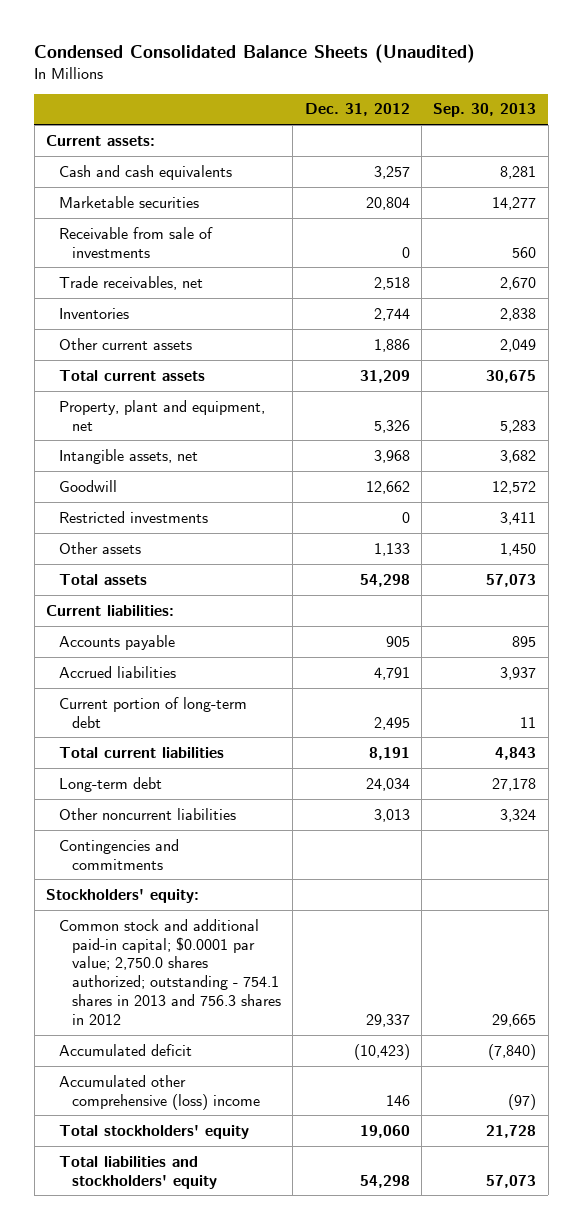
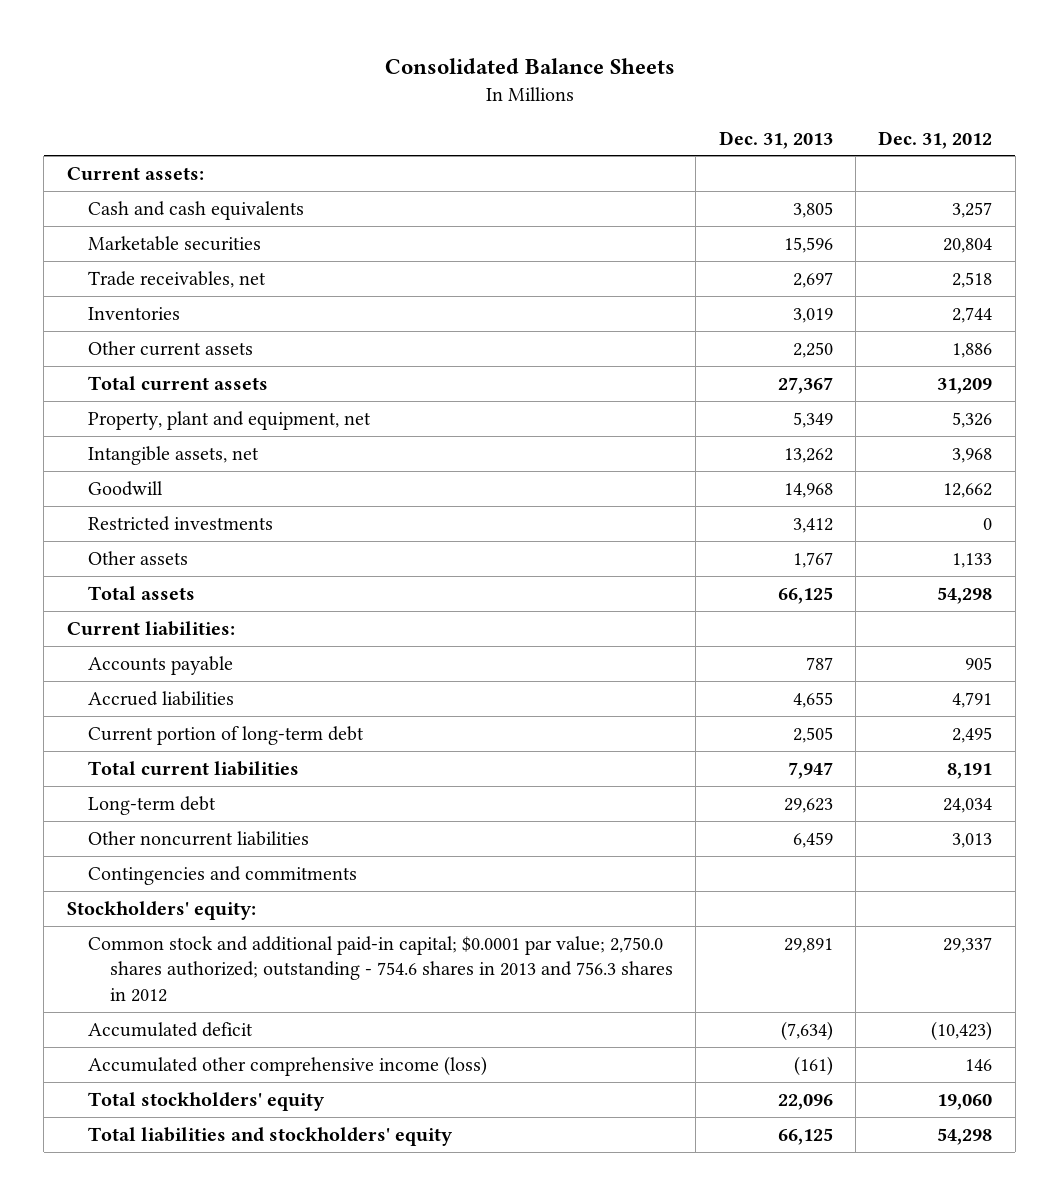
[34,43,476,63] Condensed Consolidated Balance Sheets (Unaudited) -> [384,58,675,75] Consolidated Balance Sheets
[433,103,537,118] Sep. 30, 2013 -> none
none -> [718,130,833,149] Dec. 31, 2013
[59,226,214,258] Receivable from sale of investments -> none
[59,918,281,1026] Common stock and additional paid-in capital; $0.0001 par value; 2,750.0 shares authorized; outstanding - 754.1 shares in 2013 and 756.3 shares in 2012 -> [88,935,674,1003] Common stock and additional paid-in capital; $0.0001 par value; 2,750.0 shares authorized; outstanding - 754.6 shares in 2013 and 756.3 shares in 2012
[59,1074,260,1110] Accumulated other comprehensive (loss) income -> [88,1055,488,1076] Accumulated other comprehensive income (loss)

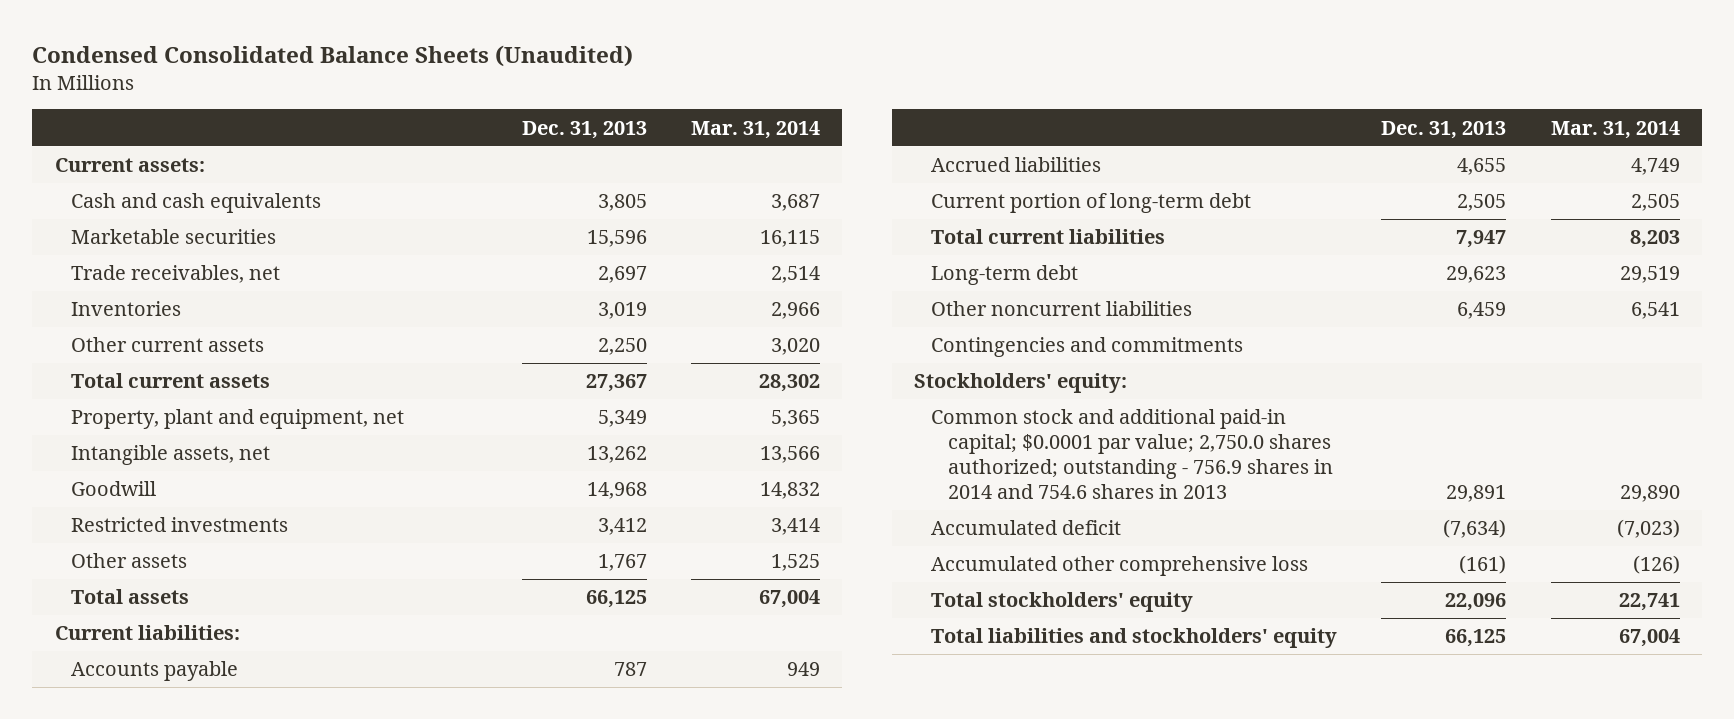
[384,58,675,75] Consolidated Balance Sheets -> [32,45,634,68] Condensed Consolidated Balance Sheets (Unaudited)
[878,130,993,149] Dec. 31, 2012 -> none
none -> [691,120,821,139] Mar. 31, 2014
[88,935,674,1003] Common stock and additional paid-in capital; $0.0001 par value; 2,750.0 shares authorized; outstanding - 754.6 shares in 2013 and 756.3 shares in 2012 -> [930,409,1333,500] Common stock and additional paid-in capital; $0.0001 par value; 2,750.0 shares authorized; outstanding - 756.9 shares in 2014 and 754.6 shares in 2013
[88,1055,488,1076] Accumulated other comprehensive income (loss) -> [930,556,1308,577] Accumulated other comprehensive loss

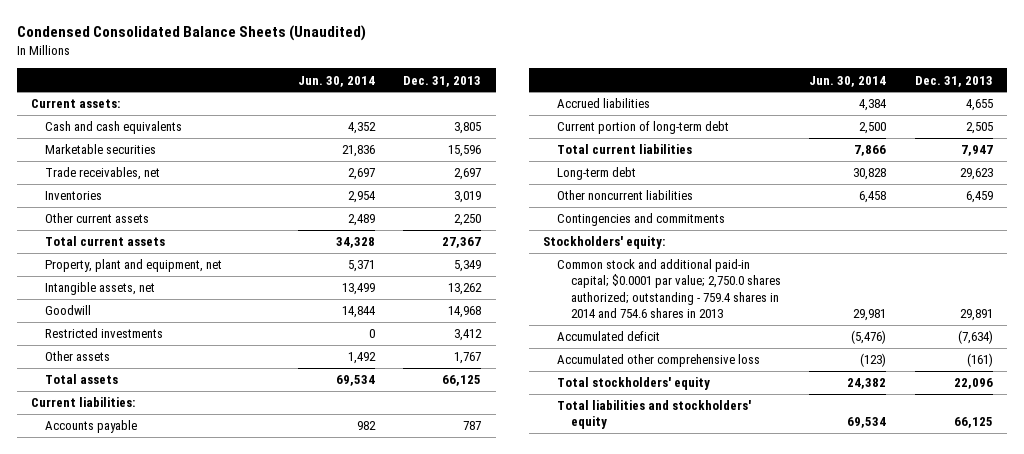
[691,120,821,139] Mar. 31, 2014 -> none
none -> [297,75,375,87] Jun. 30, 2014
[930,409,1333,500] Common stock and additional paid-in capital; $0.0001 par value; 2,750.0 shares authorized; outstanding - 756.9 shares in 2014 and 754.6 shares in 2013 -> [556,259,781,318] Common stock and additional paid-in capital; $0.0001 par value; 2,750.0 shares authorized; outstanding - 759.4 shares in 2014 and 754.6 shares in 2013

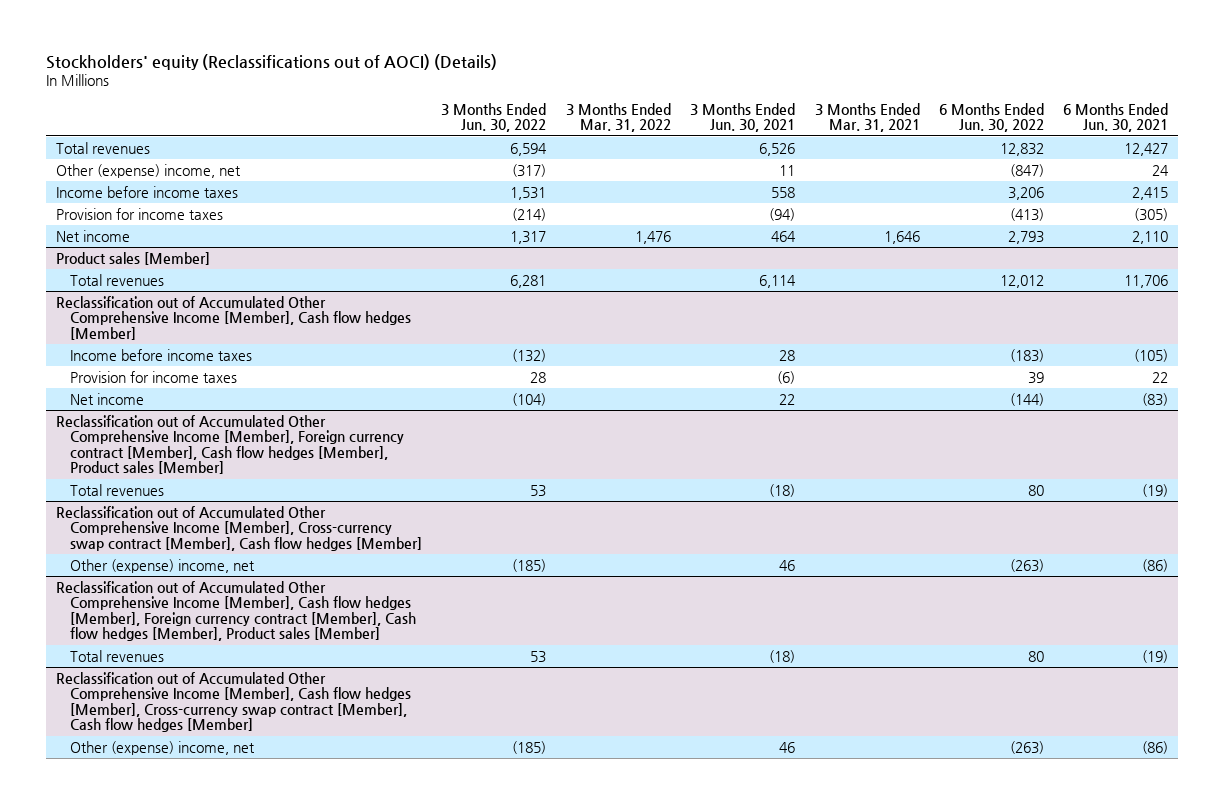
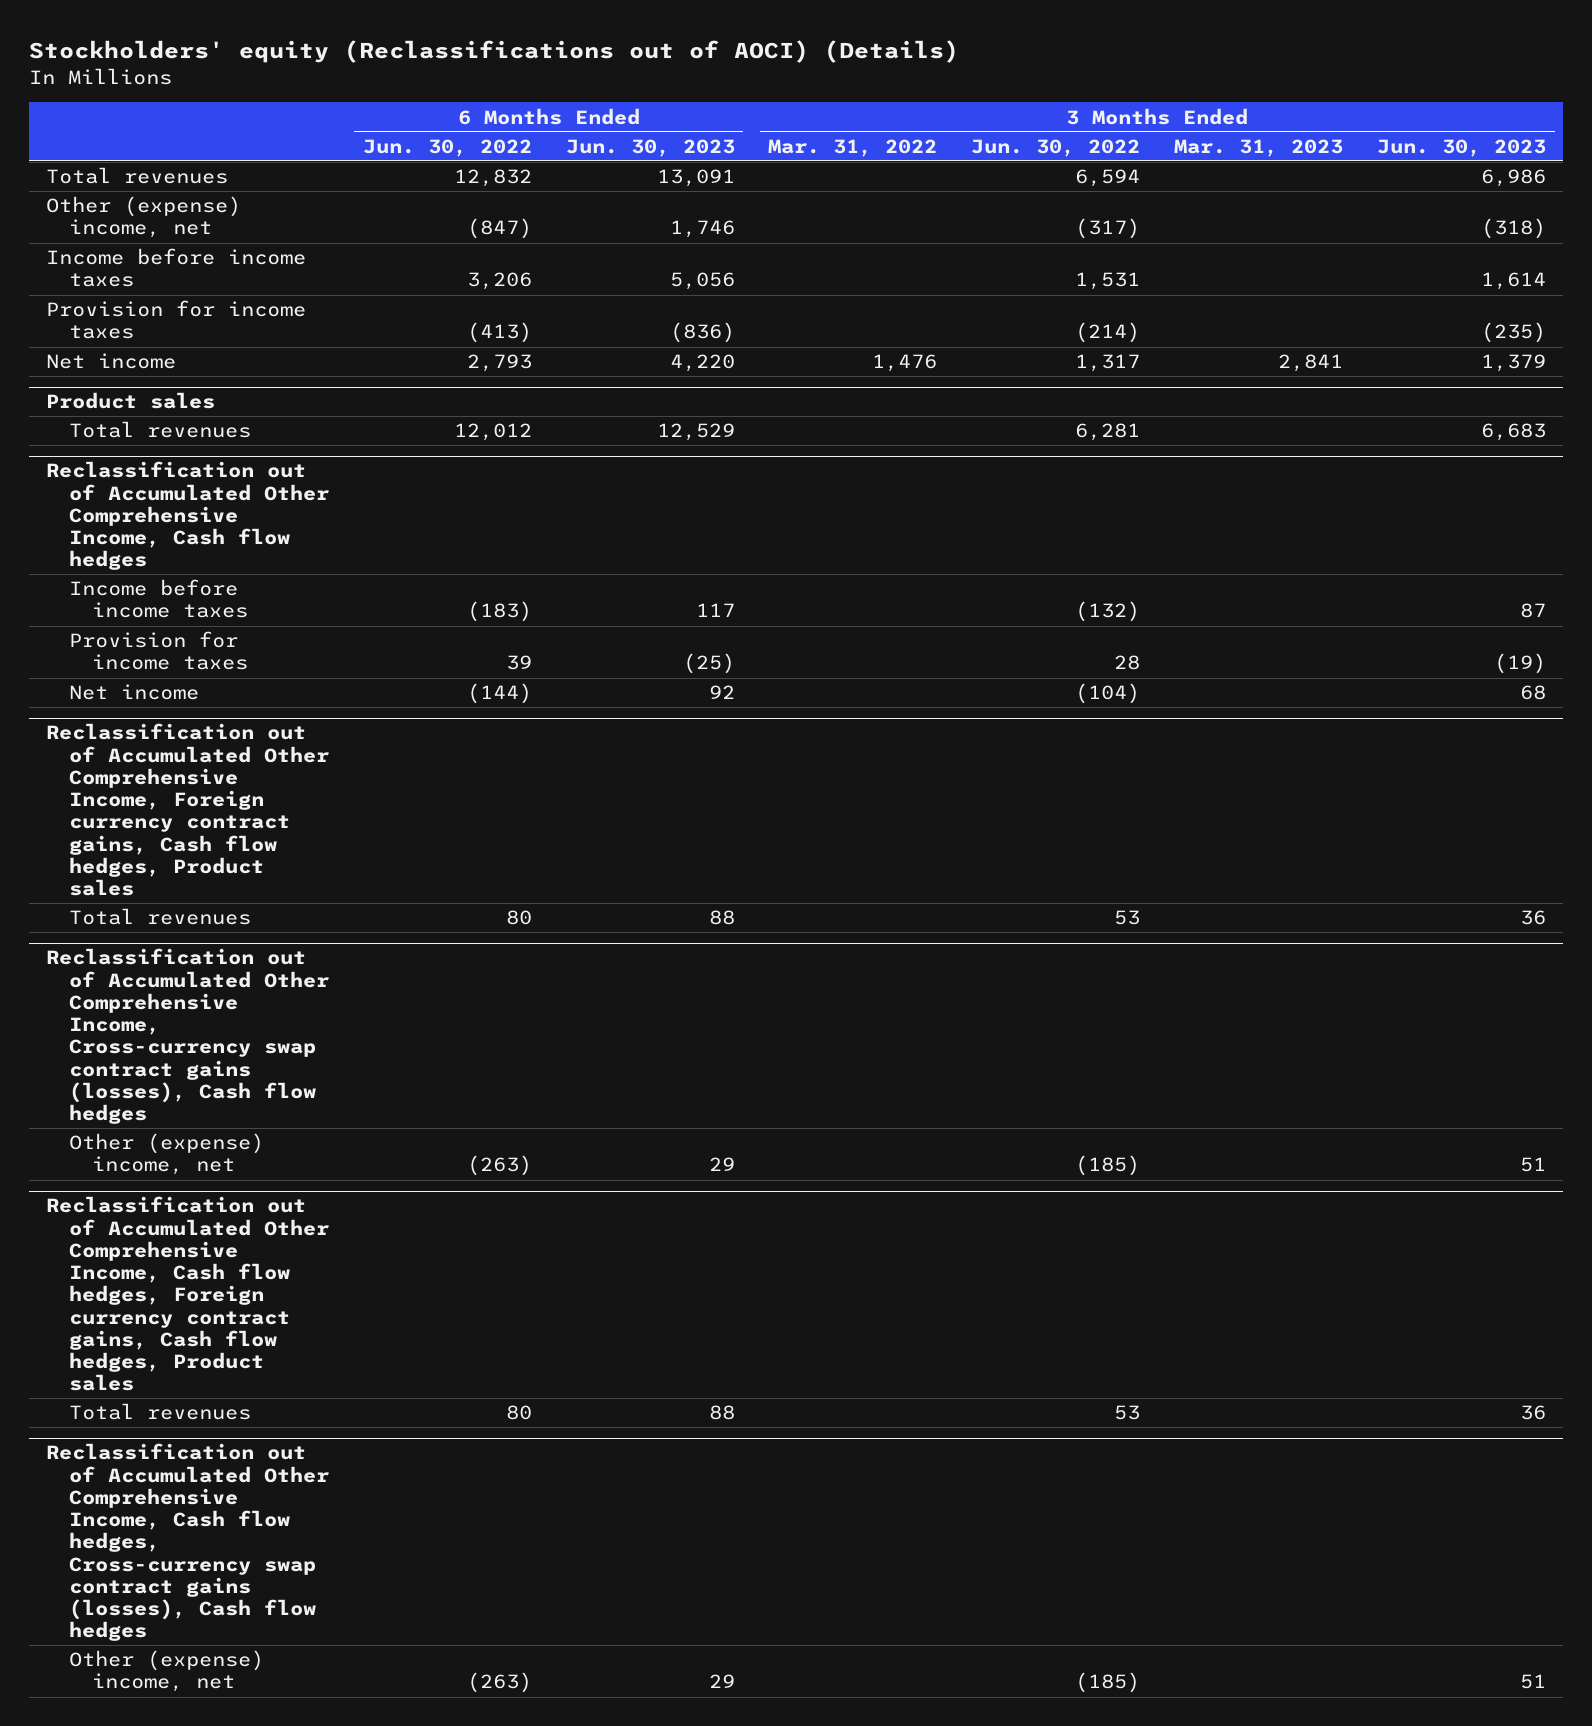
[690,102,796,133] 3 Months Ended Jun. 30, 2021 -> none
[814,102,920,133] 3 Months Ended Mar. 31, 2021 -> none
[1063,102,1169,133] 6 Months Ended Jun. 30, 2021 -> none
none -> [565,138,735,157] Jun. 30, 2023
none -> [1174,138,1344,157] Mar. 31, 2023
none -> [1377,138,1547,157] Jun. 30, 2023
[55,251,210,265] Product sales [Member] -> [45,392,215,410] Product sales
[55,295,411,340] Reclassification out of Accumulated Other Comprehensive Income [Member], Cash flow hedges [Member] -> [45,461,330,571] Reclassification out of Accumulated Other Comprehensive Income, Cash flow hedges
[55,414,404,475] Reclassification out of Accumulated Other Comprehensive Income [Member], Foreign currency contract [Member], Cash flow hedges [Member], Product sales [Member] -> [45,723,330,897] Reclassification out of Accumulated Other Comprehensive Income, Foreign currency contract gains, Cash flow hedges, Product sales
[55,505,422,551] Reclassification out of Accumulated Other Comprehensive Income [Member], Cross-currency swap contract [Member], Cash flow hedges [Member] -> [45,948,330,1125] Reclassification out of Accumulated Other Comprehensive Income, Cross-currency swap contract gains (losses), Cash flow hedges
[55,580,416,642] Reclassification out of Accumulated Other Comprehensive Income [Member], Cash flow hedges [Member], Foreign currency contract [Member], Cash flow hedges [Member], Product sales [Member] -> [45,1196,330,1392] Reclassification out of Accumulated Other Comprehensive Income, Cash flow hedges, Foreign currency contract gains, Cash flow hedges, Product sales
[55,671,411,733] Reclassification out of Accumulated Other Comprehensive Income [Member], Cash flow hedges [Member], Cross-currency swap contract [Member], Cash flow hedges [Member] -> [45,1443,330,1642] Reclassification out of Accumulated Other Comprehensive Income, Cash flow hedges, Cross-currency swap contract gains (losses), Cash flow hedges

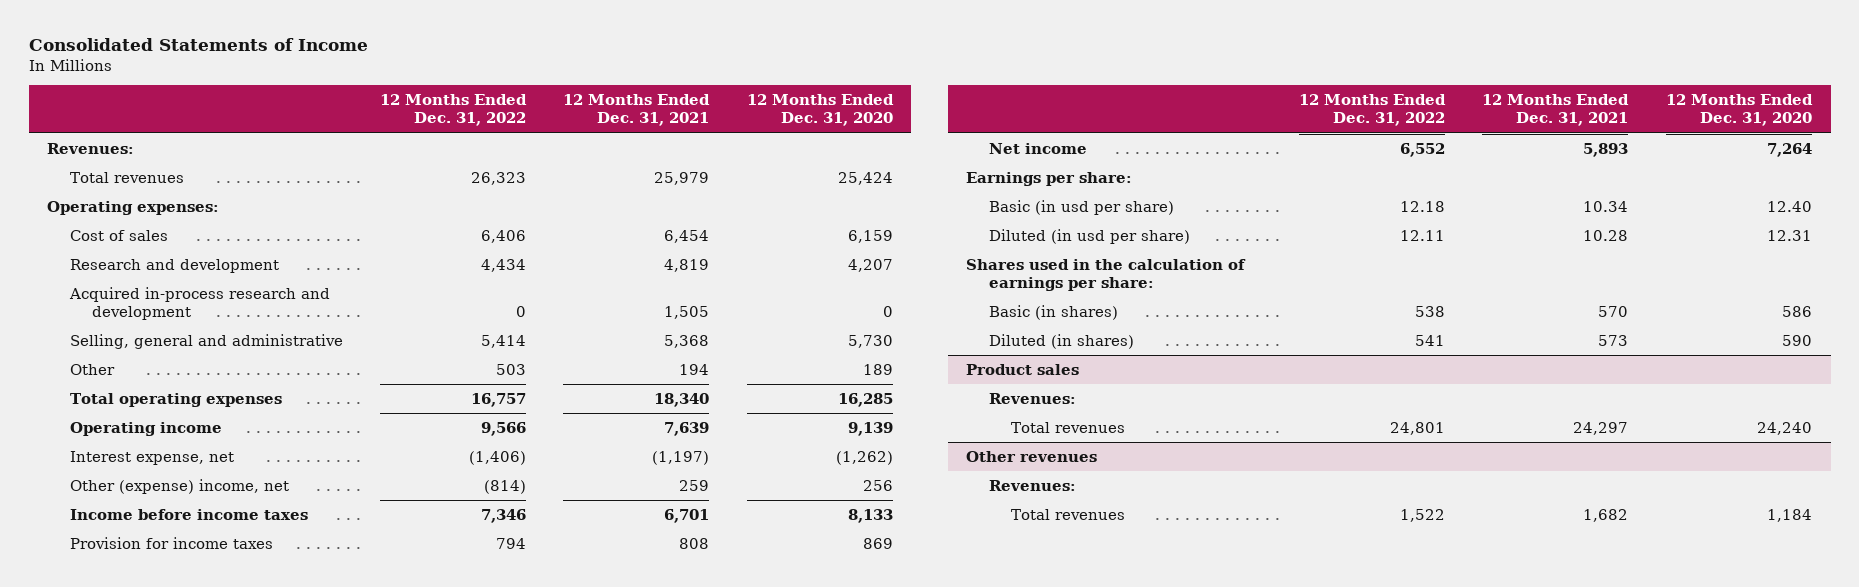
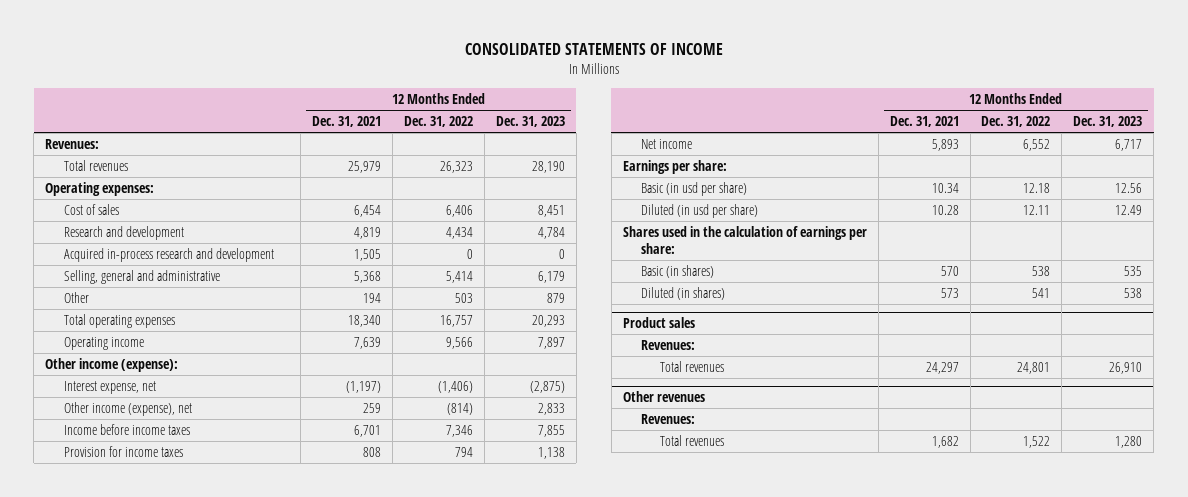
[28,38,368,52] Consolidated Statements of Income -> [464,43,723,56] CONSOLIDATED STATEMENTS OF INCOME
[746,94,894,127] 12 Months Ended Dec. 31, 2020 -> none
none -> [495,116,565,128] Dec. 31, 2023
none -> [45,357,179,372] Other income (expense):
[69,479,289,495] Other (expense) income, net -> [64,401,193,416] Other income (expense), net

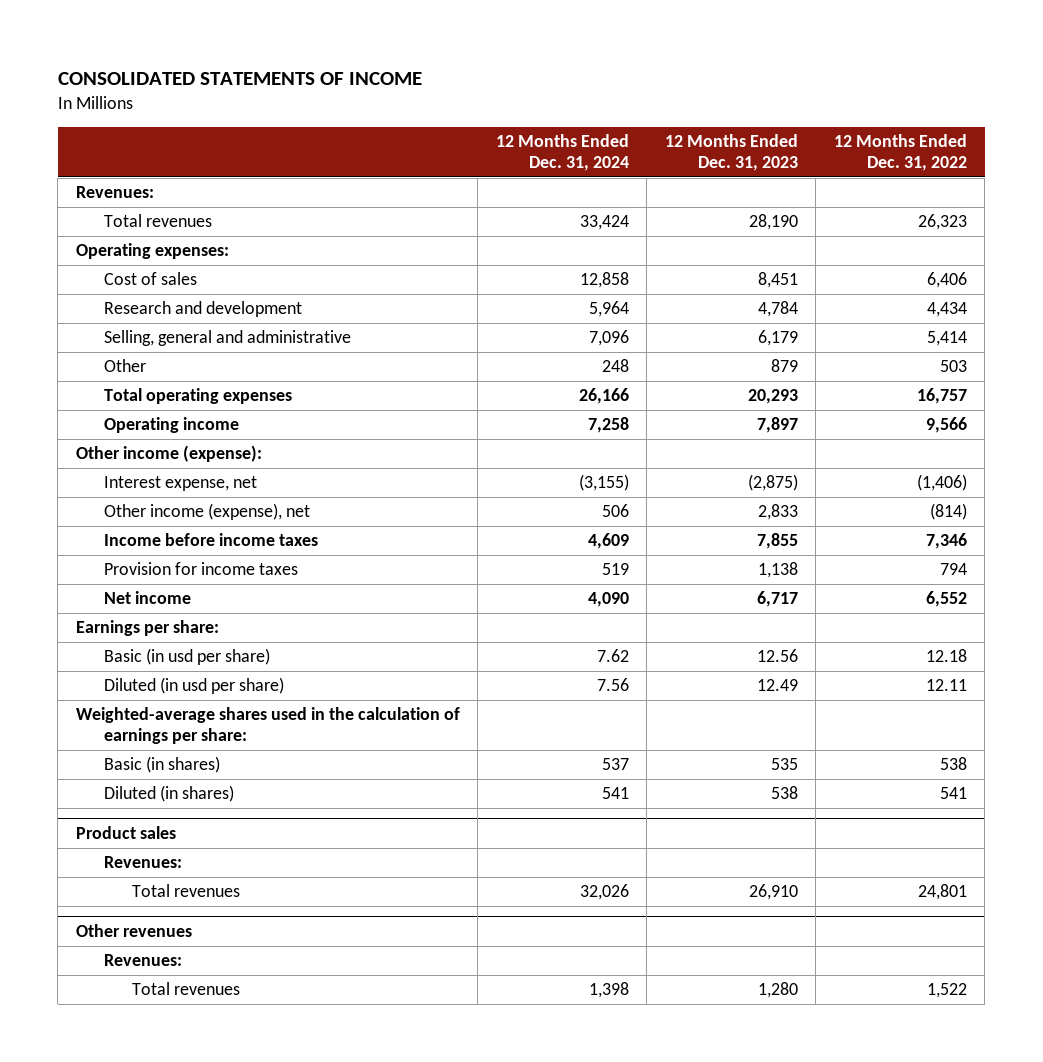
[312,116,382,128] Dec. 31, 2021 -> none
none -> [495,133,629,171] 12 Months Ended Dec. 31, 2024
[64,247,275,262] Acquired in-process research and development -> none
[622,225,867,254] Shares used in the calculation of earnings per share: -> [75,707,460,745] Weighted-average shares used in the calculation of earnings per share:

